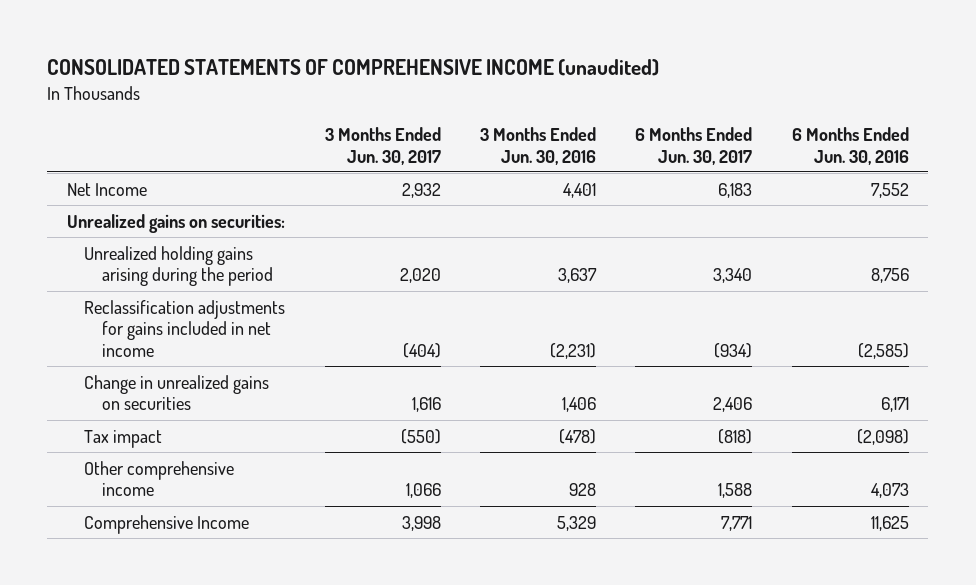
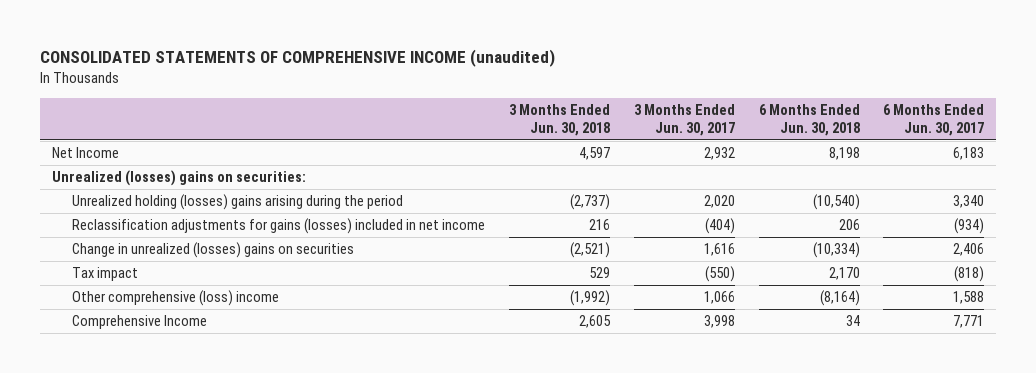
[480,126,597,165] 3 Months Ended Jun. 30, 2016 -> none
[791,126,909,165] 6 Months Ended Jun. 30, 2016 -> none
none -> [508,103,610,136] 3 Months Ended Jun. 30, 2018
none -> [758,103,860,136] 6 Months Ended Jun. 30, 2018
[66,213,285,233] Unrealized gains on securities: -> [51,170,306,187] Unrealized (losses) gains on securities:
[84,245,274,287] Unrealized holding gains arising during the period -> [72,194,404,211] Unrealized holding (losses) gains arising during the period
[84,299,286,357] Reclassification adjustments for gains included in net income -> [72,218,486,235] Reclassification adjustments for gains (losses) included in net income
[84,374,270,411] Change in unrealized gains on securities -> [72,242,355,259] Change in unrealized (losses) gains on securities
[84,460,235,497] Other comprehensive income -> [72,290,280,307] Other comprehensive (loss) income

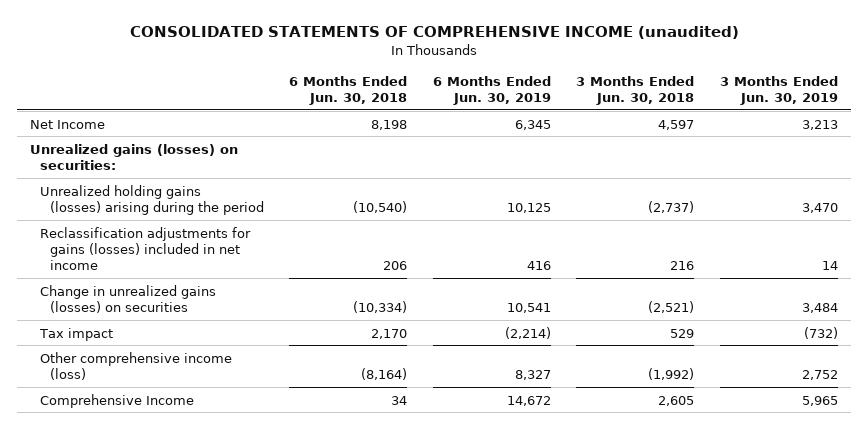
[633,103,735,136] 3 Months Ended Jun. 30, 2017 -> none
[883,103,985,136] 6 Months Ended Jun. 30, 2017 -> none
none -> [432,75,551,105] 6 Months Ended Jun. 30, 2019
none -> [719,75,838,105] 3 Months Ended Jun. 30, 2019
[51,170,306,187] Unrealized (losses) gains on securities: -> [29,143,238,170] Unrealized gains (losses) on securities:
[72,194,404,211] Unrealized holding (losses) gains arising during the period -> [39,184,264,215] Unrealized holding gains (losses) arising during the period
[72,242,355,259] Change in unrealized (losses) gains on securities -> [39,284,216,313] Change in unrealized gains (losses) on securities
[72,290,280,307] Other comprehensive (loss) income -> [39,351,232,380] Other comprehensive income (loss)

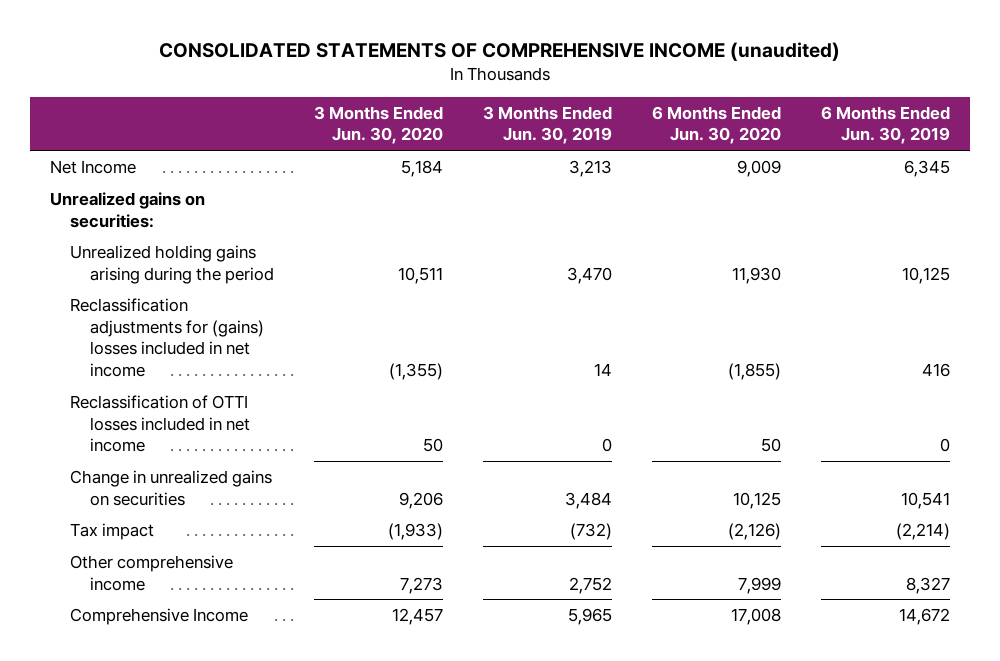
[289,75,408,105] 6 Months Ended Jun. 30, 2018 -> none
[576,75,695,105] 3 Months Ended Jun. 30, 2018 -> none
none -> [314,105,444,145] 3 Months Ended Jun. 30, 2020
none -> [651,105,781,145] 6 Months Ended Jun. 30, 2020
[29,143,238,170] Unrealized gains (losses) on securities: -> [50,191,206,228] Unrealized gains on securities:
[39,184,264,215] Unrealized holding gains (losses) arising during the period -> [70,244,275,284] Unrealized holding gains arising during the period
[39,226,251,270] Reclassification adjustments for gains (losses) included in net income -> [70,297,265,378] Reclassification adjustments for (gains) losses included in net income
none -> [70,394,251,453] Reclassification of OTTI losses included in net income
[39,284,216,313] Change in unrealized gains (losses) on securities -> [70,469,273,506] Change in unrealized gains on securities
[39,351,232,380] Other comprehensive income (loss) -> [70,554,234,591] Other comprehensive income

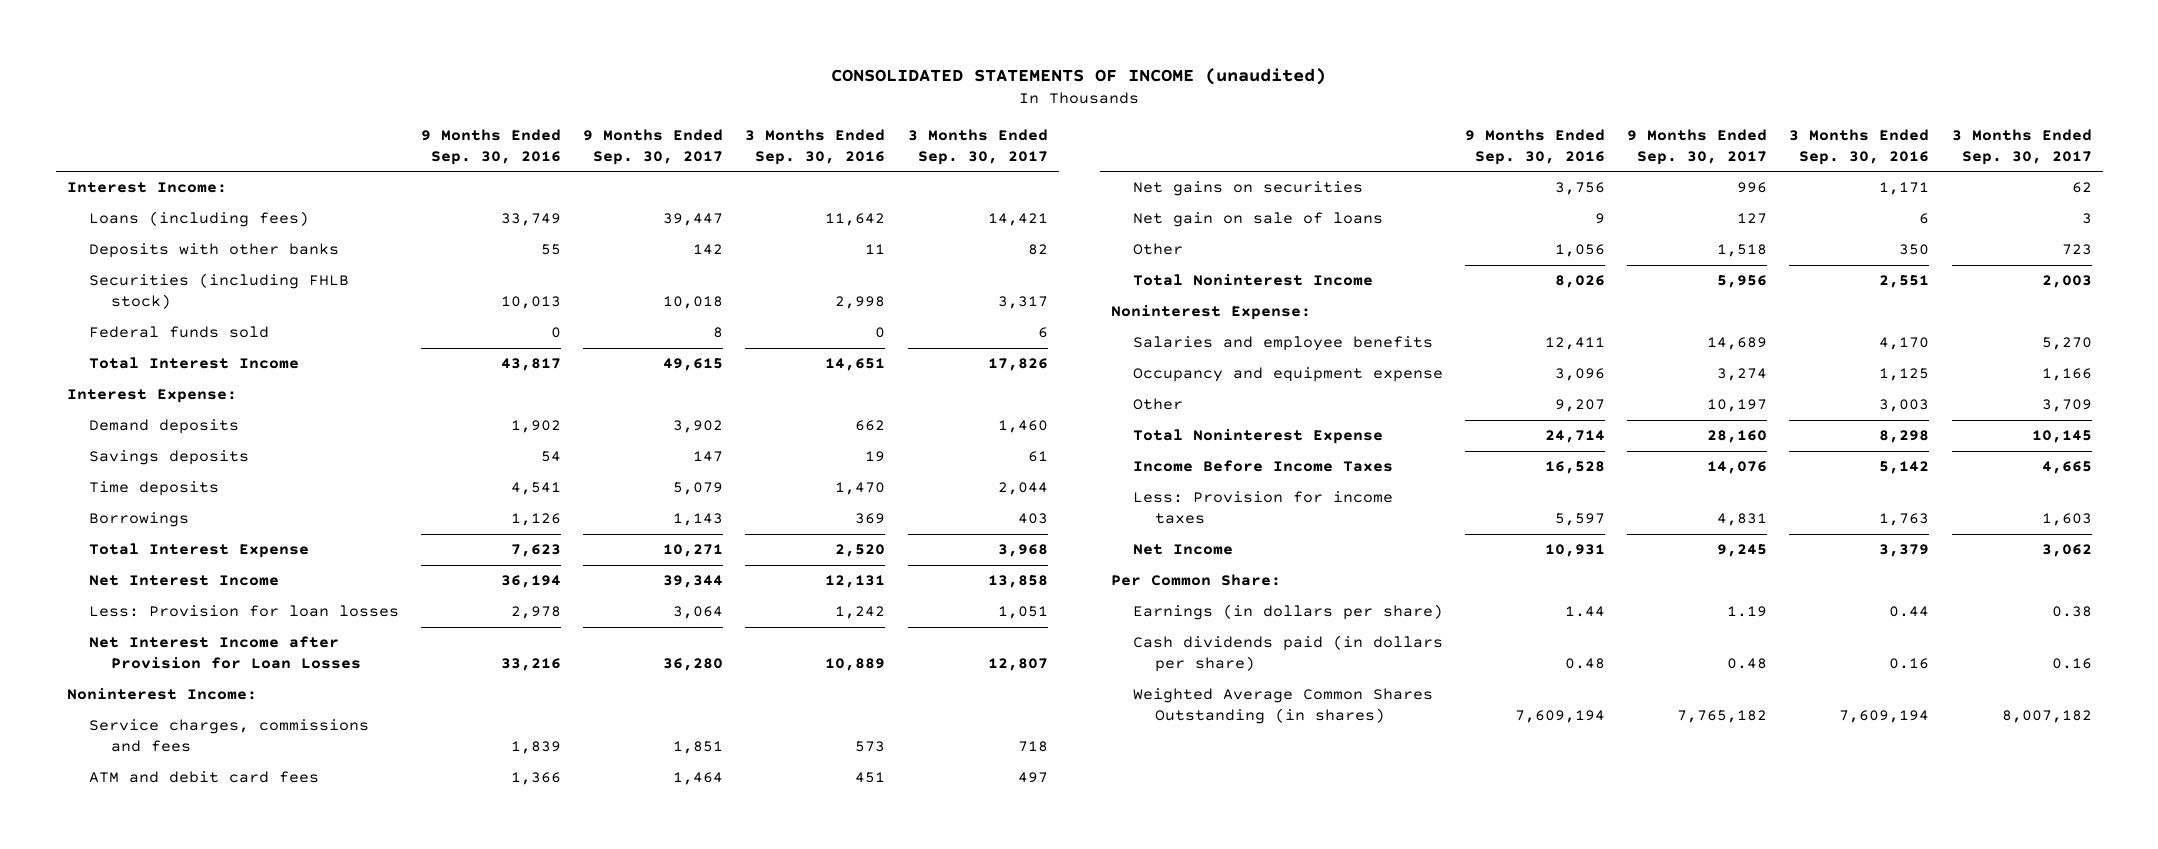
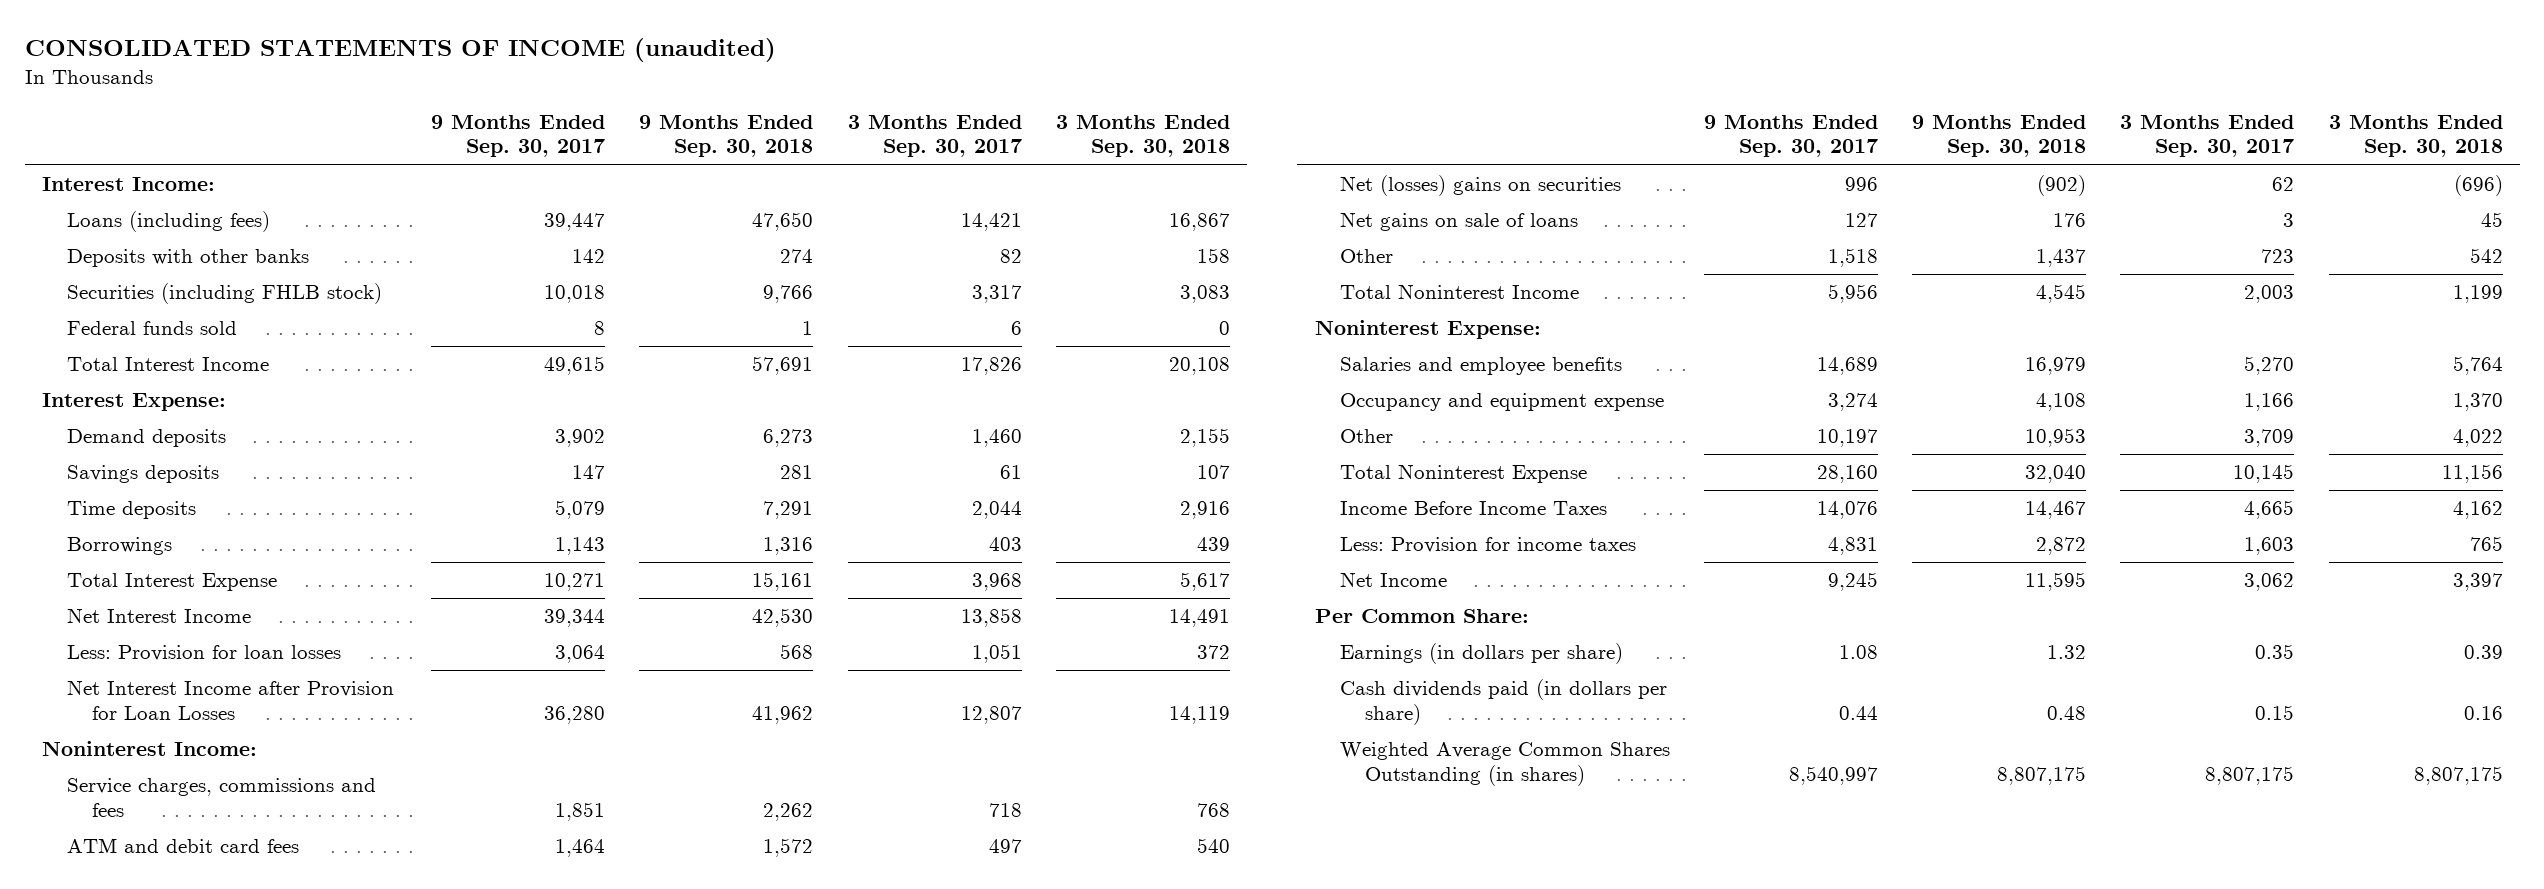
[420,128,561,166] 9 Months Ended Sep. 30, 2016 -> none
[745,128,886,166] 3 Months Ended Sep. 30, 2016 -> none
none -> [639,114,814,158] 9 Months Ended Sep. 30, 2018
none -> [1055,114,1230,158] 3 Months Ended Sep. 30, 2018
[1132,181,1363,197] Net gains on securities -> [1339,175,1621,197] Net (losses) gains on securities
[1132,212,1383,228] Net gain on sale of loans -> [1339,212,1578,232] Net gains on sale of loans
[1727,606,1768,618] 1.19 -> [1838,645,1878,660] 1.08
[2051,606,2092,618] 0.38 -> [2255,644,2295,660] 0.35
[1727,658,1768,670] 0.48 -> [1838,705,1878,720] 0.44
[2051,658,2092,670] 0.16 -> [2255,704,2295,720] 0.15
[1677,710,1768,724] 7,765,182 -> [1788,765,1878,785] 8,540,997
[2001,710,2092,724] 8,007,182 -> [2205,765,2295,785] 8,807,175

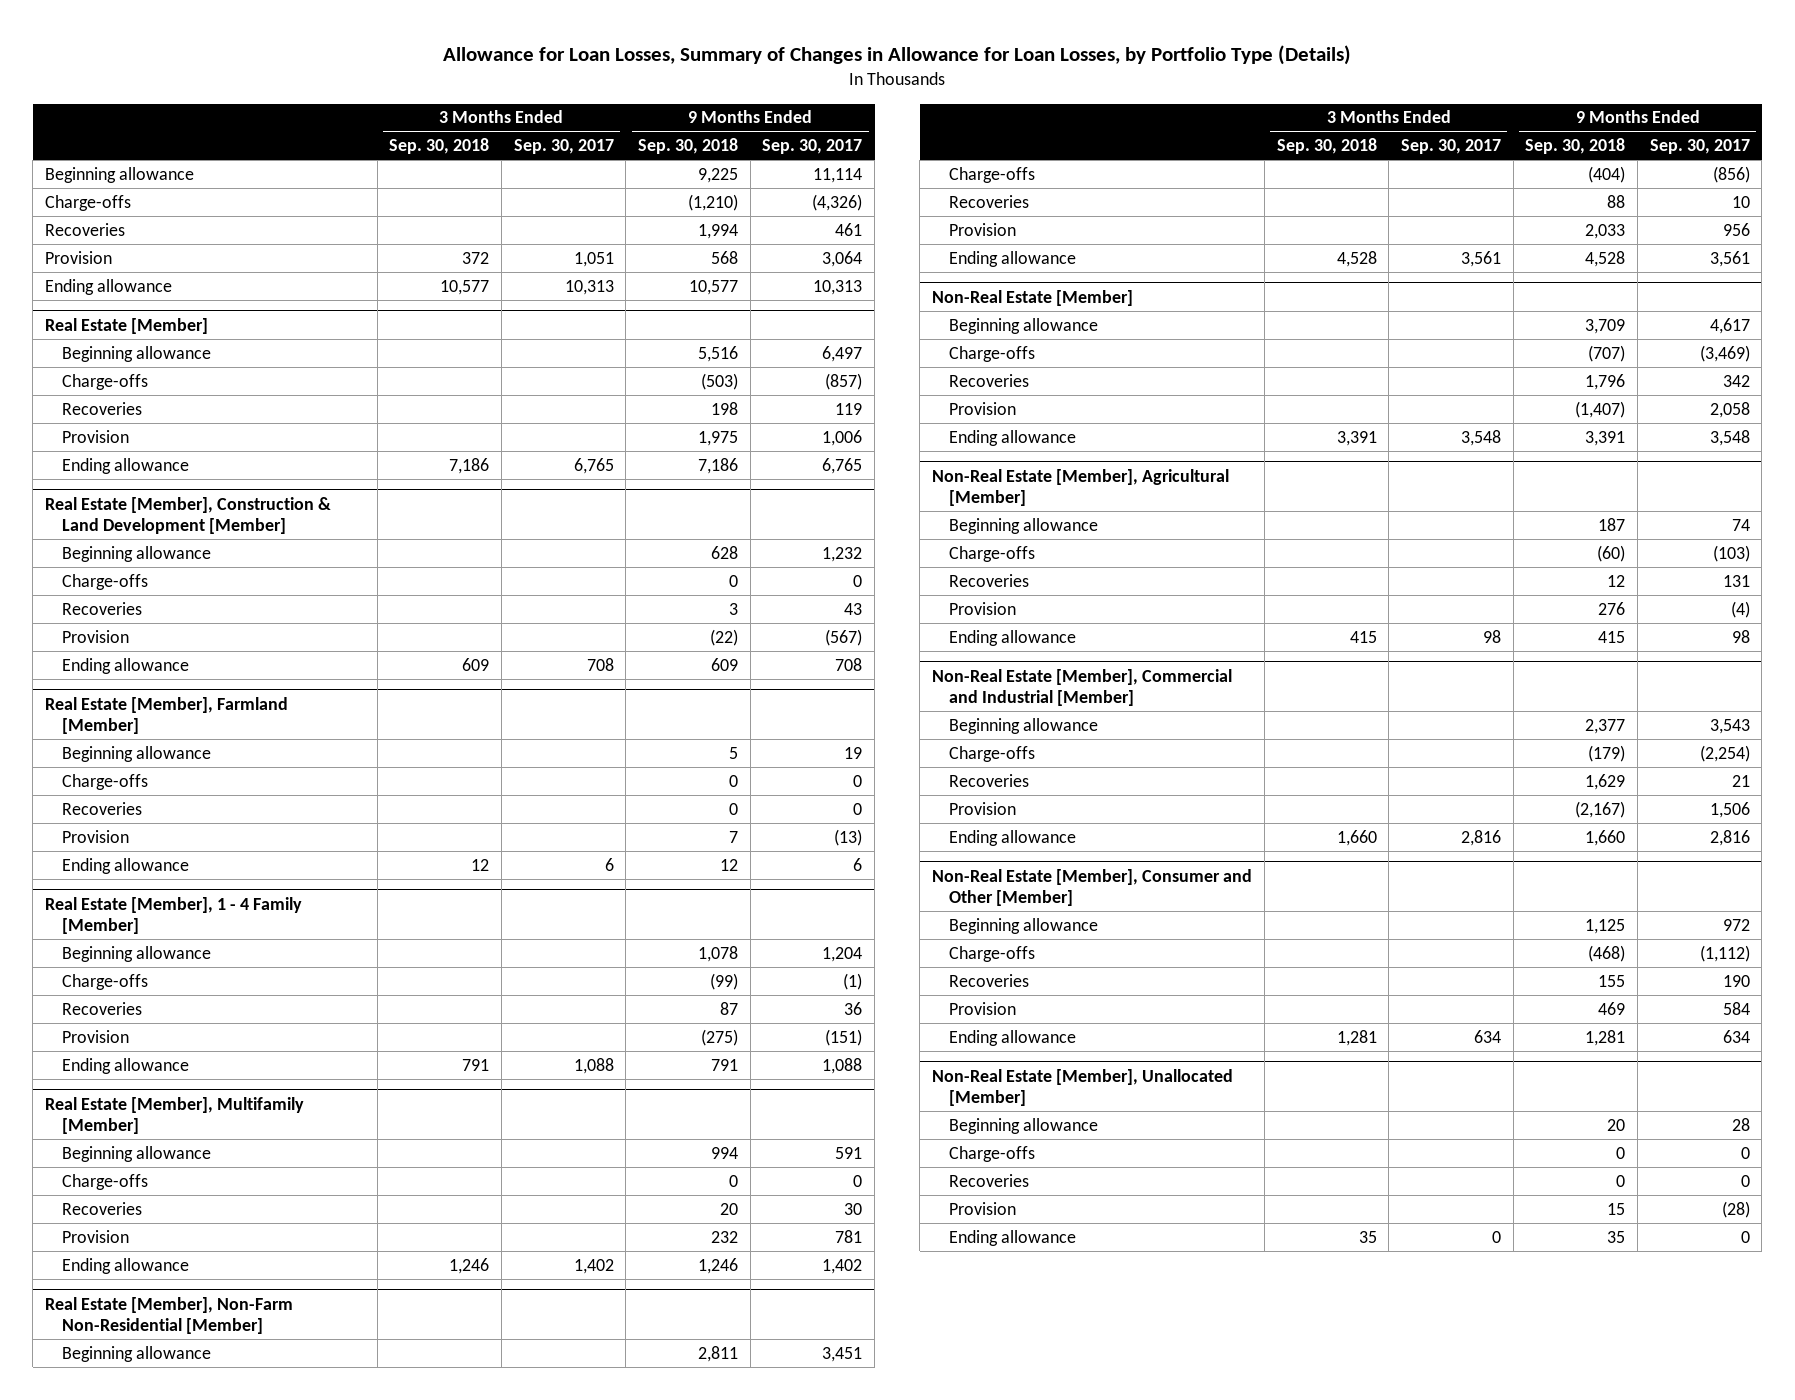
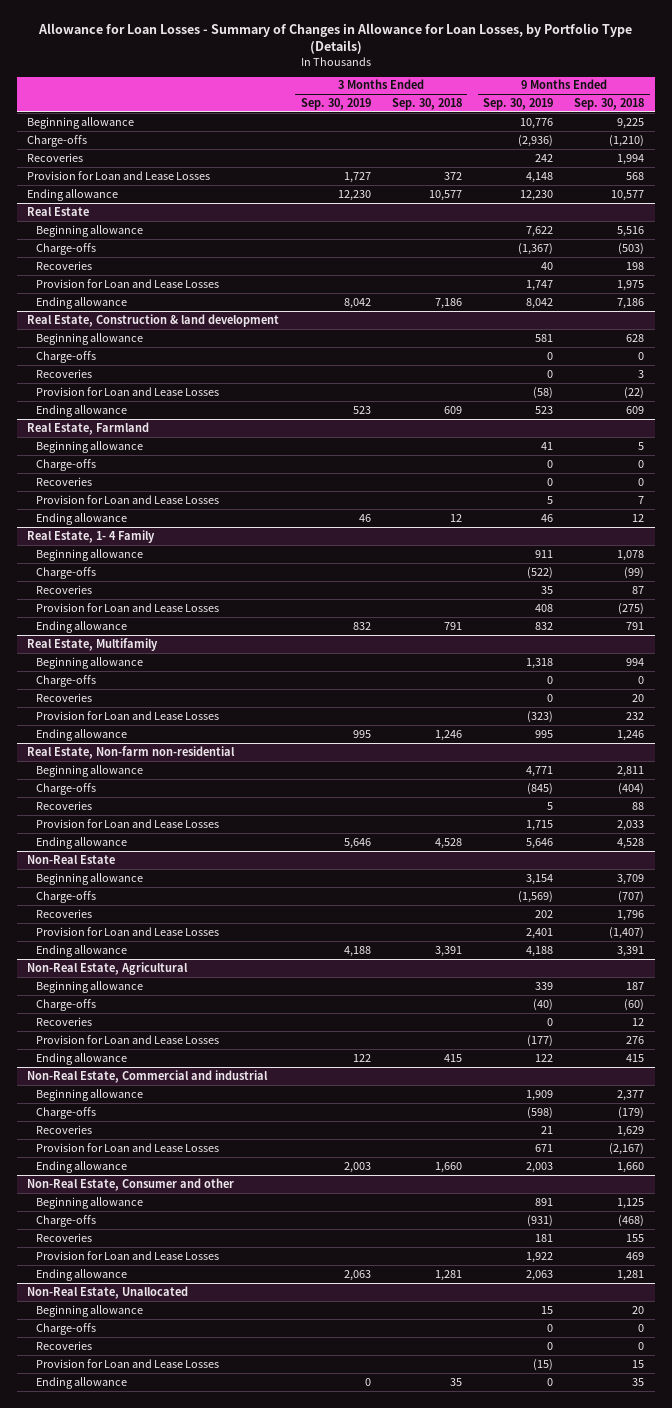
[443,44,1352,65] Allowance for Loan Losses, Summary of Changes in Allowance for Loan Losses, by Portfolio Type (Details) -> [37,22,632,54] Allowance for Loan Losses - Summary of Changes in Allowance for Loan Losses, by Portfolio Type (Details)
[513,139,614,155] Sep. 30, 2017 -> none
[762,139,863,155] Sep. 30, 2017 -> none
none -> [300,98,371,111] Sep. 30, 2019
none -> [483,98,554,111] Sep. 30, 2019
[44,250,112,264] Provision -> [27,170,211,180] Provision for Loan and Lease Losses
[44,317,208,334] Real Estate [Member] -> [27,206,90,216] Real Estate
[61,429,129,443] Provision -> [35,278,219,288] Provision for Loan and Lease Losses
[44,496,331,535] Real Estate [Member], Construction & Land Development [Member] -> [27,313,280,327] Real Estate, Construction & land development
[61,629,129,643] Provision -> [35,386,219,396] Provision for Loan and Lease Losses
[44,696,288,735] Real Estate [Member], Farmland [Member] -> [27,421,150,435] Real Estate, Farmland
[61,829,129,843] Provision -> [35,494,219,504] Provision for Loan and Lease Losses
[44,896,302,935] Real Estate [Member], 1 - 4 Family [Member] -> [27,529,156,543] Real Estate, 1- 4 Family
[61,1029,129,1043] Provision -> [35,602,219,612] Provision for Loan and Lease Losses
[44,1096,304,1135] Real Estate [Member], Multifamily [Member] -> [27,637,159,651] Real Estate, Multifamily
[61,1229,129,1243] Provision -> [35,710,219,720] Provision for Loan and Lease Losses
[44,1296,293,1335] Real Estate [Member], Non-Farm Non-Residential [Member] -> [27,745,236,759] Real Estate, Non-farm non-residential
[948,222,1016,236] Provision -> [35,818,219,828] Provision for Loan and Lease Losses
[932,289,1134,306] Non-Real Estate [Member] -> [27,854,116,864] Non-Real Estate
[948,401,1016,415] Provision -> [35,926,219,936] Provision for Loan and Lease Losses
[932,468,1230,507] Non-Real Estate [Member], Agricultural [Member] -> [27,961,189,975] Non-Real Estate, Agricultural
[948,601,1016,615] Provision -> [35,1034,219,1044] Provision for Loan and Lease Losses
[932,668,1233,707] Non-Real Estate [Member], Commercial and Industrial [Member] -> [27,1069,269,1083] Non-Real Estate, Commercial and industrial
[948,801,1016,815] Provision -> [35,1142,219,1152] Provision for Loan and Lease Losses
[932,868,1253,907] Non-Real Estate [Member], Consumer and Other [Member] -> [27,1177,235,1191] Non-Real Estate, Consumer and other
[948,1001,1016,1015] Provision -> [35,1250,219,1260] Provision for Loan and Lease Losses
[932,1068,1234,1107] Non-Real Estate [Member], Unallocated [Member] -> [27,1285,189,1299] Non-Real Estate, Unallocated
[948,1201,1016,1215] Provision -> [35,1358,219,1368] Provision for Loan and Lease Losses

